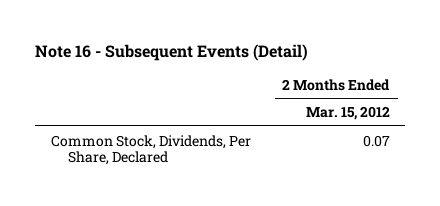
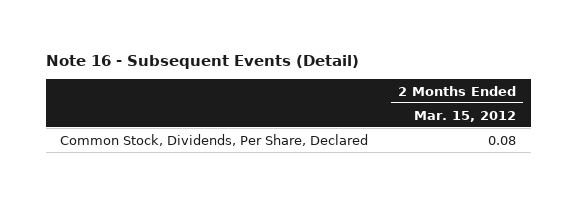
[362,134,390,147] 0.07 -> [487,135,516,145] 0.08

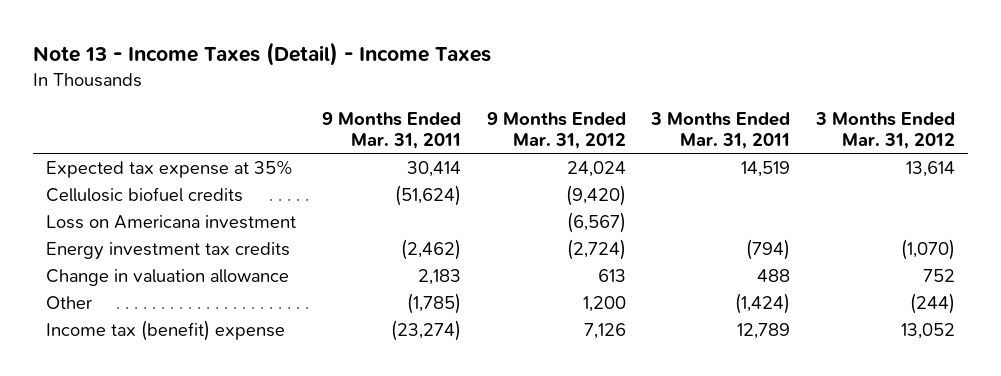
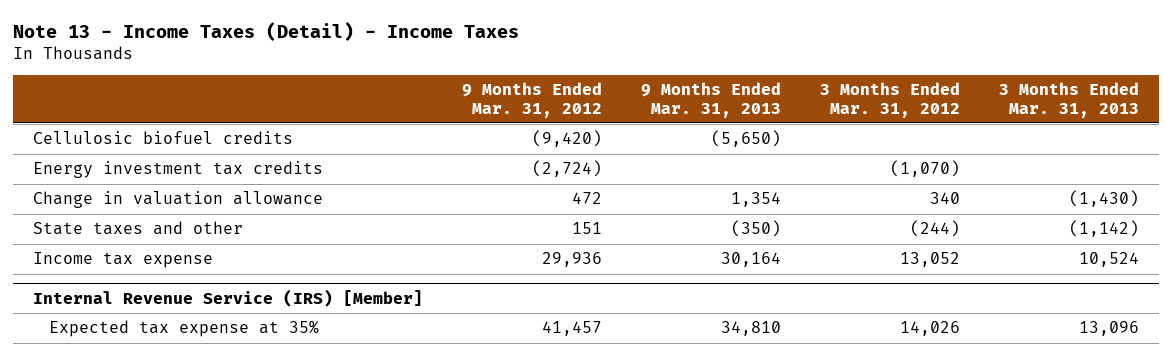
[321,111,461,149] 9 Months Ended Mar. 31, 2011 -> none
[650,111,791,149] 3 Months Ended Mar. 31, 2011 -> none
none -> [641,82,782,118] 9 Months Ended Mar. 31, 2013
none -> [999,82,1140,118] 3 Months Ended Mar. 31, 2013
[45,159,293,178] Expected tax expense at 35% -> none
[45,214,296,229] Loss on Americana investment -> none
[597,268,626,282] 613 -> [571,192,602,205] 472
[923,268,956,282] 752 -> [930,192,961,205] 340
[45,295,92,309] Other -> [32,221,243,236] State taxes and other
[582,295,626,312] 1,200 -> [571,222,602,235] 151
[45,319,285,341] Income tax (benefit) expense -> [32,252,213,269] Income tax expense
[583,322,626,339] 7,126 -> [541,252,602,268] 29,936
none -> [32,288,423,307] Internal Revenue Service (IRS) [Member]
none -> [49,320,320,338] Expected tax expense at 35%

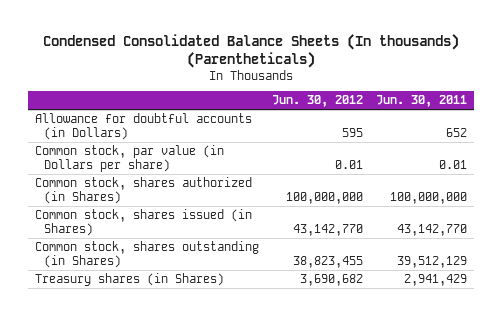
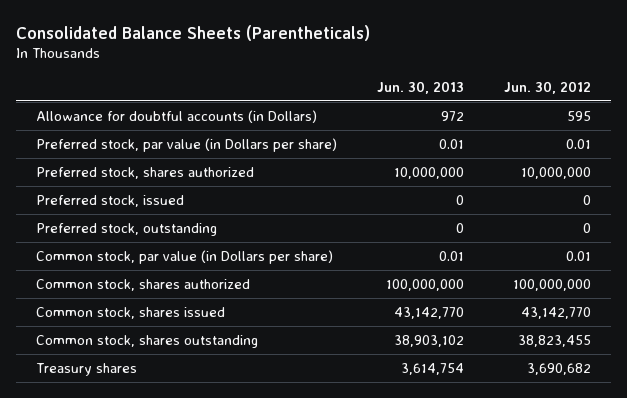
[42,34,459,69] Condensed Consolidated Balance Sheets (In thousands) (Parentheticals) -> [15,24,370,41] Consolidated Balance Sheets (Parentheticals)
[376,95,468,108] Jun. 30, 2011 -> none
none -> [376,80,464,94] Jun. 30, 2013
none -> [35,137,337,152] Preferred stock, par value (in Dollars per share)
none -> [35,166,254,179] Preferred stock, shares authorized
none -> [35,194,184,207] Preferred stock, issued
none -> [35,222,217,236] Preferred stock, outstanding
[34,176,252,204] Common stock, shares authorized (in Shares) -> [35,278,250,291] Common stock, shares authorized
[34,208,252,236] Common stock, shares issued (in Shares) -> [35,306,225,319] Common stock, shares issued
[34,240,259,268] Common stock, shares outstanding (in Shares) -> [35,334,258,348] Common stock, shares outstanding
[34,272,224,286] Treasury shares (in Shares) -> [35,362,137,376] Treasury shares

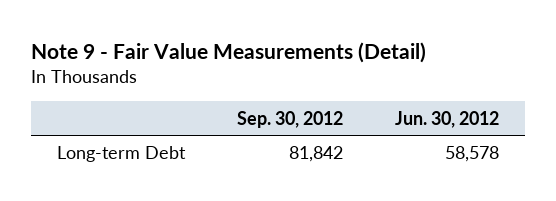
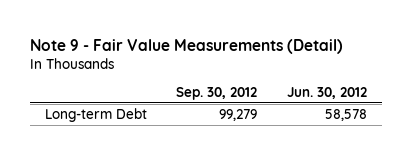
[289,146,344,163] 81,842 -> [219,109,258,122] 99,279

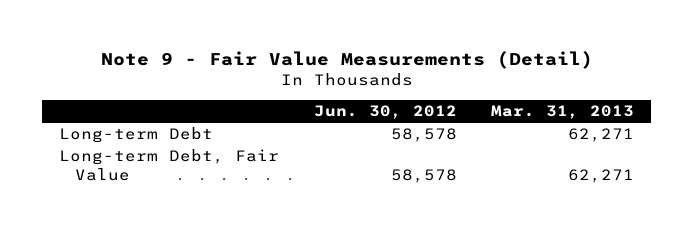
[176,87,258,101] Sep. 30, 2012 -> none
none -> [490,105,634,120] Mar. 31, 2013
none -> [59,149,280,181] Long-term Debt, Fair Value

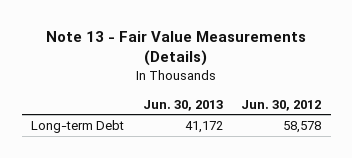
[100,51,593,70] Note 9 - Fair Value Measurements (Detail) -> [46,31,307,67] Note 13 - Fair Value Measurements (Details)
[490,105,634,120] Mar. 31, 2013 -> none
none -> [142,99,223,111] Jun. 30, 2013
[59,149,280,181] Long-term Debt, Fair Value -> none

